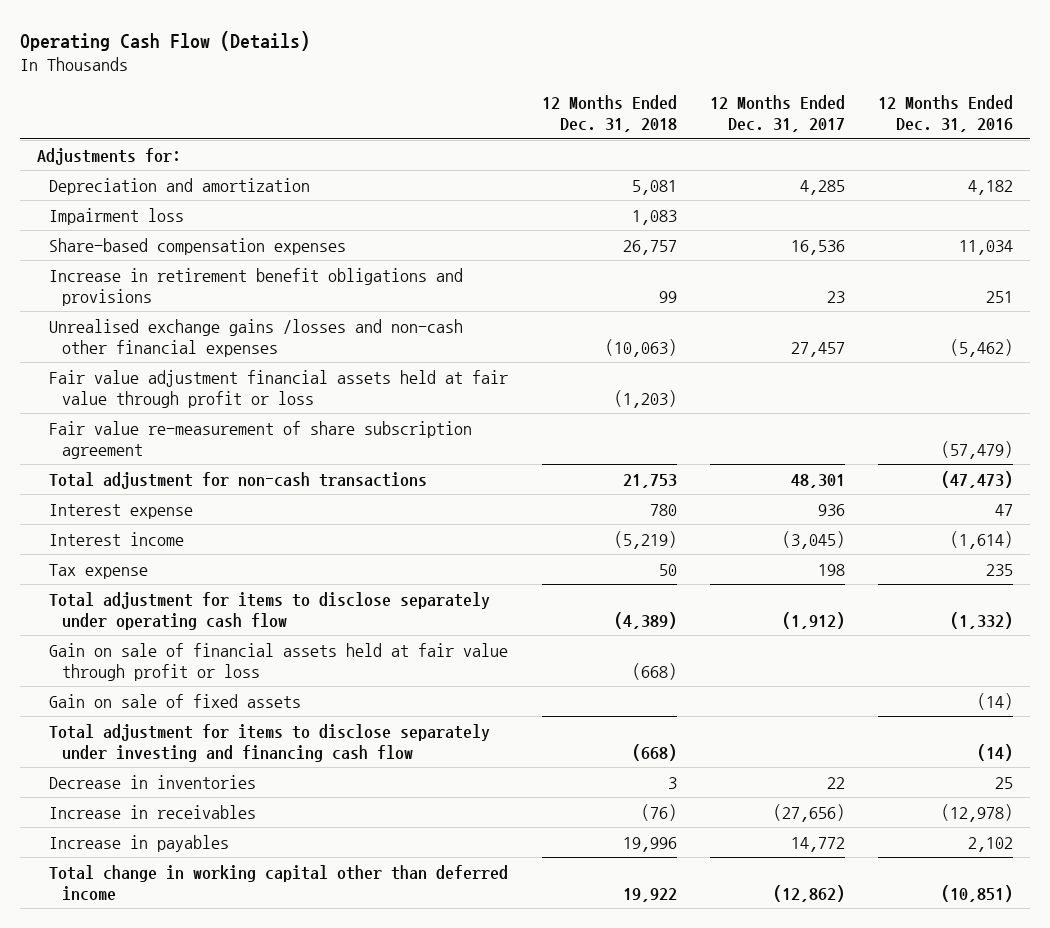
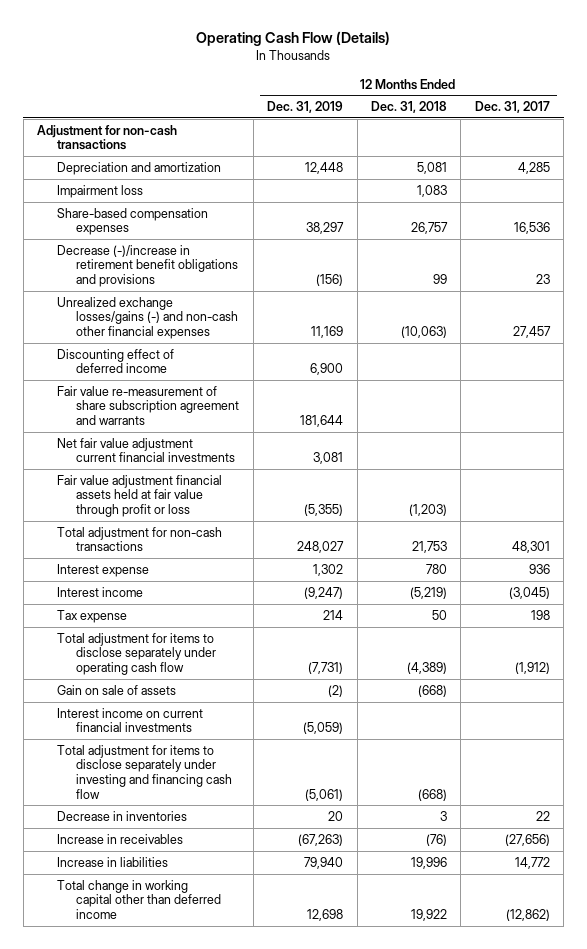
[878,95,1014,133] 12 Months Ended Dec. 31, 2016 -> none
none -> [267,101,344,114] Dec. 31, 2019
[36,147,181,165] Adjustments for: -> [37,124,178,151] Adjustment for non-cash transactions
[49,267,464,306] Increase in retirement benefit obligations and provisions -> [56,244,239,287] Decrease (-)/increase in retirement benefit obligations and provisions
[49,318,464,357] Unrealised exchange gains /losses and non-cash other financial expenses -> [56,296,239,339] Unrealized exchange losses/gains (-) and non-cash other financial expenses
none -> [56,348,174,374] Discounting effect of deferred income
none -> [56,385,240,425] Fair value re-measurement of share subscription agreement and warrants
none -> [56,437,236,463] Net fair value adjustment current financial investments
[49,420,473,459] Fair value re-measurement of share subscription agreement -> none
[49,693,302,708] Gain on sale of fixed assets -> none
[49,642,509,681] Gain on sale of financial assets held at fair value through profit or loss -> [56,684,176,695] Gain on sale of assets
none -> [56,707,203,733] Interest income on current financial investments
[49,834,230,852] Increase in payables -> [56,856,168,867] Increase in liabilities

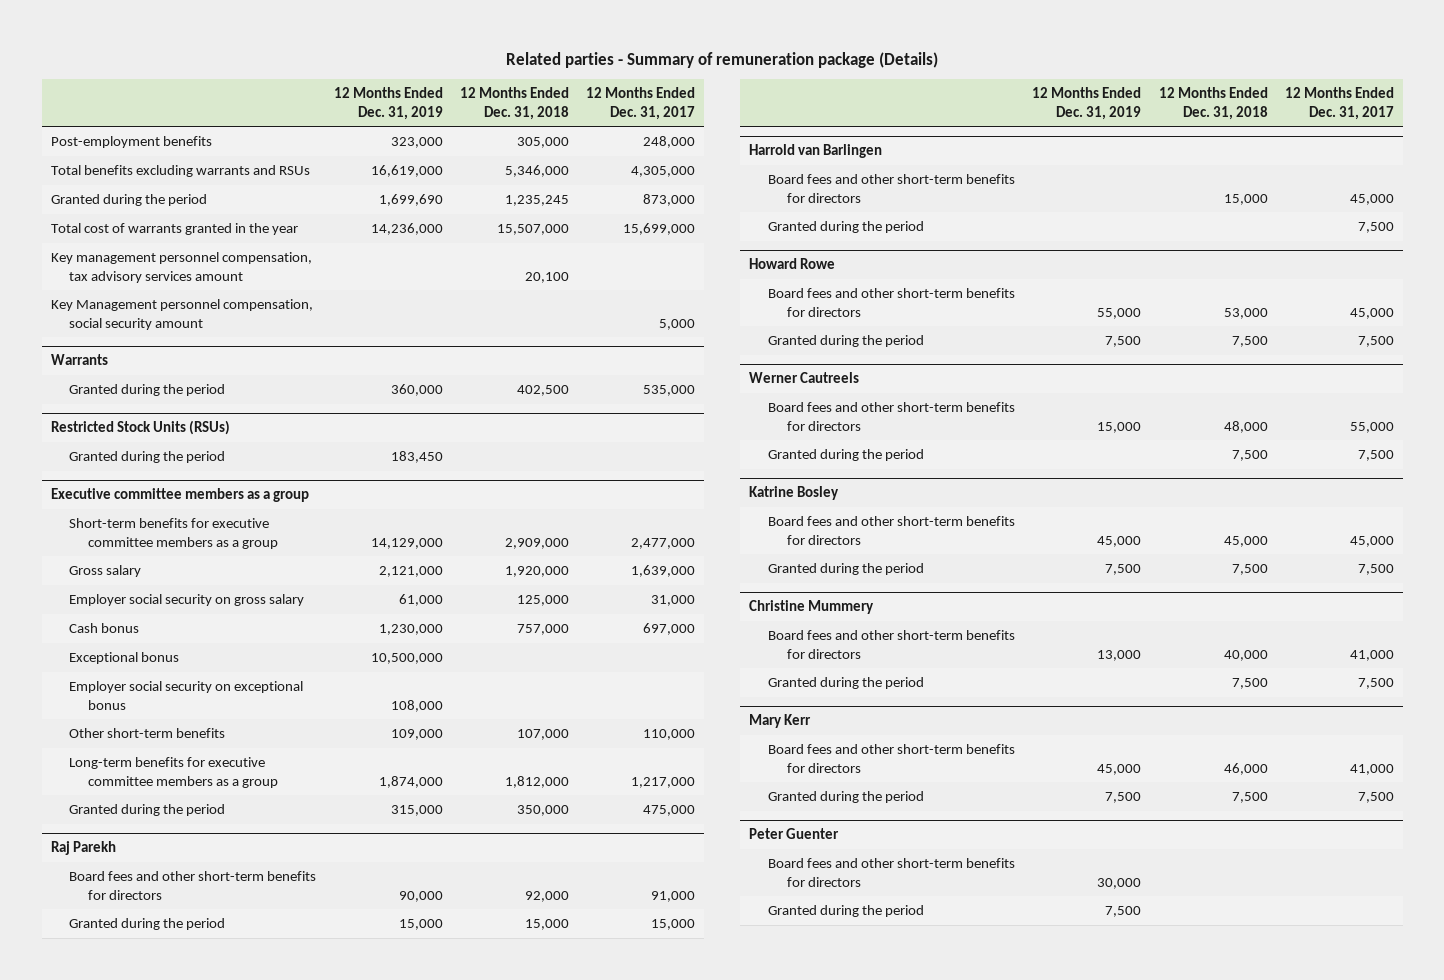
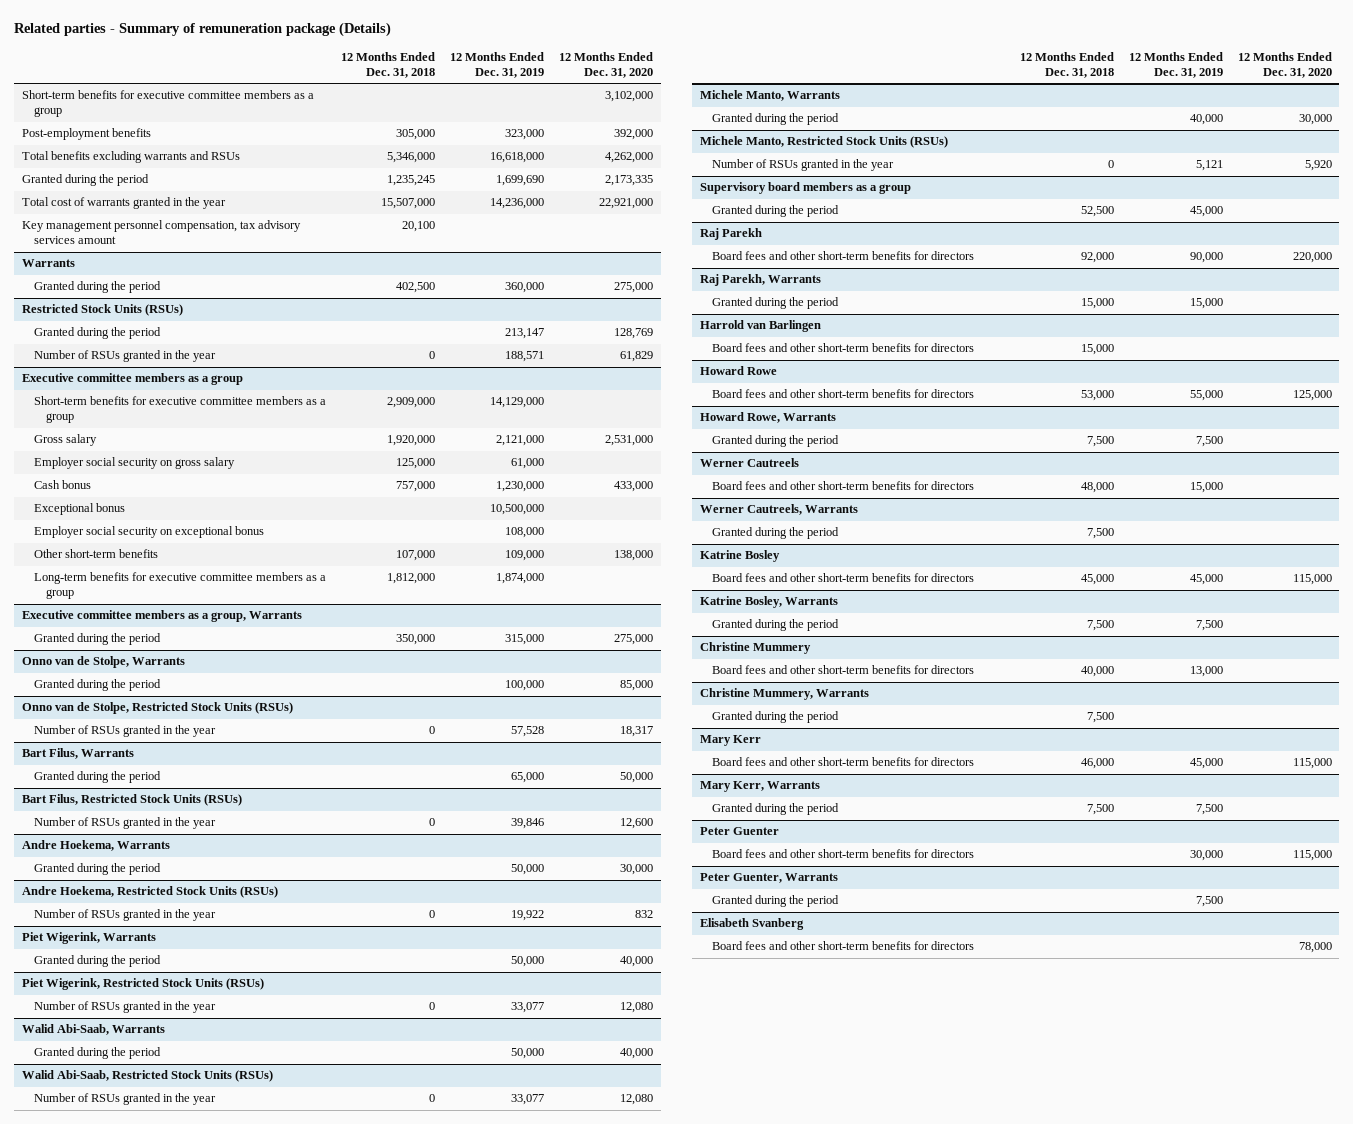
[586,87,696,120] 12 Months Ended Dec. 31, 2017 -> none
none -> [559,52,654,79] 12 Months Ended Dec. 31, 2020
none -> [21,90,314,118] Short-term benefits for executive committee members as a group
[370,165,443,178] 16,619,000 -> [490,152,545,164] 16,618,000
[50,299,313,330] Key Management personnel compensation, social security amount -> none
[390,451,443,464] 183,450 -> [505,328,545,340] 213,147
none -> [33,350,216,363] Number of RSUs granted in the year
none -> [21,610,302,623] Executive committee members as a group, Warrants
none -> [21,656,185,669] Onno van de Stolpe, Warrants
none -> [33,679,161,692] Granted during the period
none -> [21,702,293,715] Onno van de Stolpe, Restricted Stock Units (RSUs)
none -> [33,725,216,738] Number of RSUs granted in the year
none -> [21,748,134,760] Bart Filus, Warrants
none -> [33,771,161,784] Granted during the period
none -> [21,794,242,807] Bart Filus, Restricted Stock Units (RSUs)
none -> [33,817,216,830] Number of RSUs granted in the year
none -> [21,840,170,852] Andre Hoekema, Warrants
none -> [33,863,161,876] Granted during the period
none -> [21,886,278,899] Andre Hoekema, Restricted Stock Units (RSUs)
none -> [33,909,216,922] Number of RSUs granted in the year
none -> [21,932,156,945] Piet Wigerink, Warrants
none -> [33,955,161,968] Granted during the period
none -> [21,978,264,991] Piet Wigerink, Restricted Stock Units (RSUs)
none -> [33,1001,216,1014] Number of RSUs granted in the year
none -> [21,1024,165,1036] Walid Abi-Saab, Warrants
none -> [33,1047,161,1060] Granted during the period
none -> [21,1070,273,1083] Walid Abi-Saab, Restricted Stock Units (RSUs)
none -> [33,1093,216,1106] Number of RSUs granted in the year
none -> [699,90,840,102] Michele Manto, Warrants
none -> [712,113,840,126] Granted during the period
none -> [699,136,948,149] Michele Manto, Restricted Stock Units (RSUs)
none -> [712,159,895,172] Number of RSUs granted in the year
none -> [699,182,911,195] Supervisory board members as a group
none -> [712,205,840,218] Granted during the period
none -> [699,274,821,287] Raj Parekh, Warrants
[768,221,925,234] Granted during the period -> none
none -> [699,412,836,424] Howard Rowe, Warrants
none -> [699,504,858,516] Werner Cautreels, Warrants
none -> [699,596,838,609] Katrine Bosley, Warrants
none -> [699,688,869,701] Christine Mummery, Warrants
none -> [699,781,820,793] Mary Kerr, Warrants
none -> [699,873,838,884] Peter Guenter, Warrants
none -> [699,918,804,931] Elisabeth Svanberg
none -> [712,941,975,951] Board fees and other short-term benefits for directors

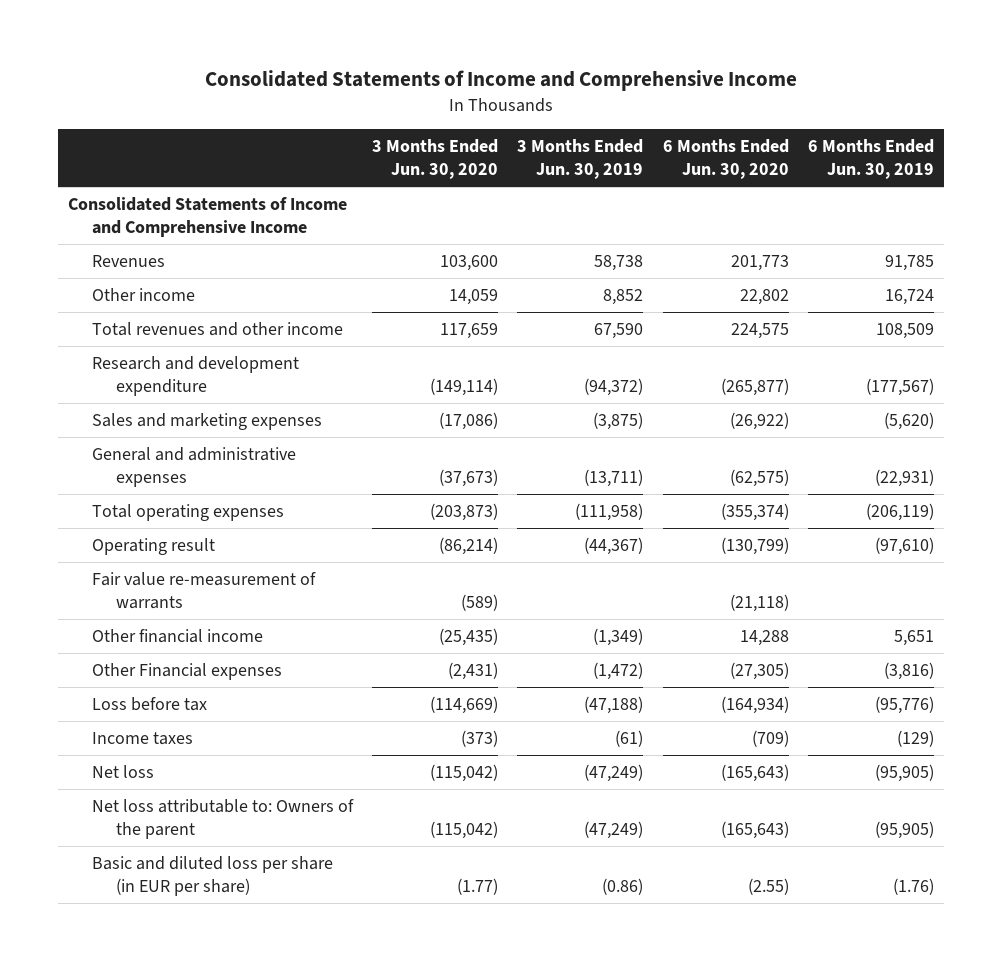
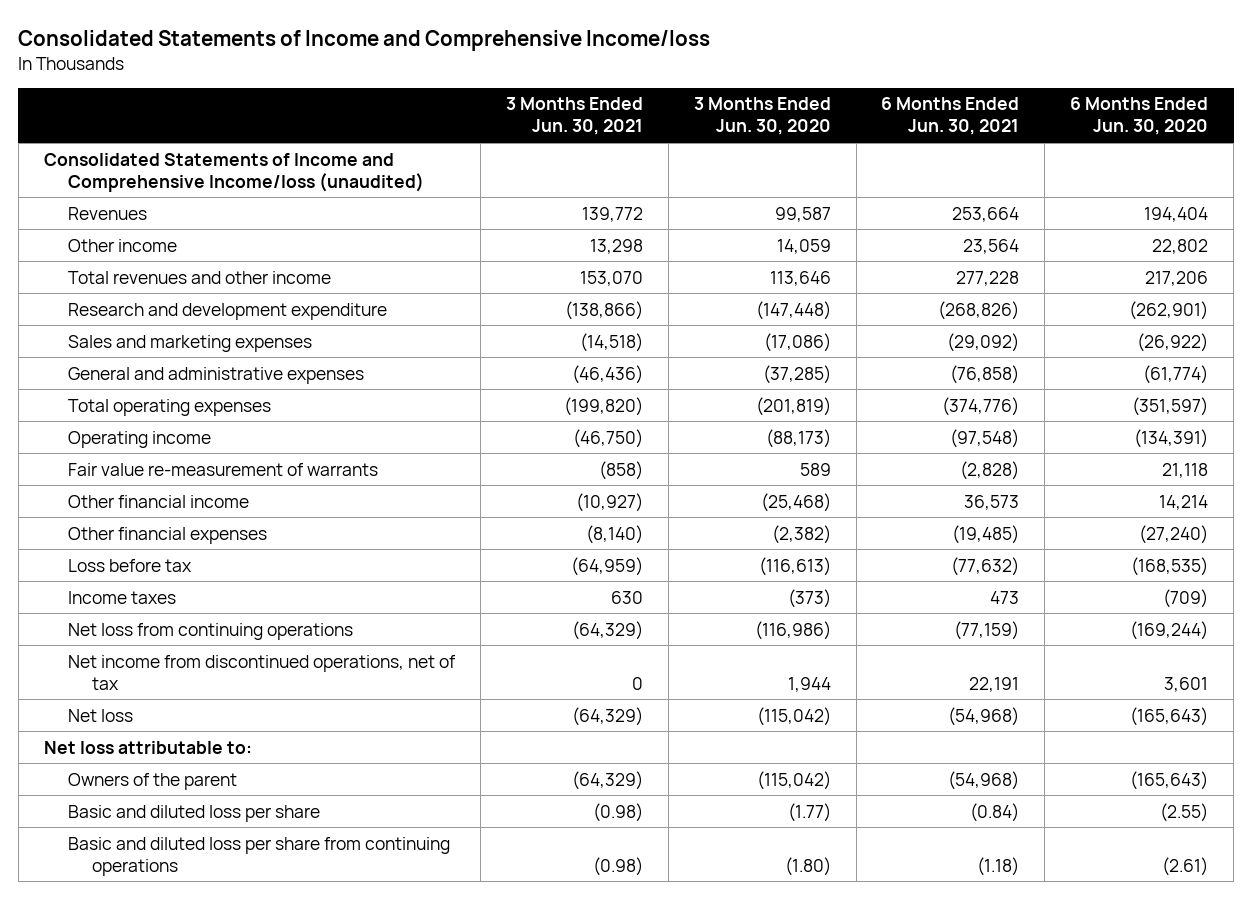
[204,70,797,92] Consolidated Statements of Income and Comprehensive Income -> [18,29,711,51] Consolidated Statements of Income and Comprehensive Income/loss
[517,138,644,180] 3 Months Ended Jun. 30, 2019 -> none
[807,138,934,180] 6 Months Ended Jun. 30, 2019 -> none
none -> [505,97,643,136] 3 Months Ended Jun. 30, 2021
none -> [881,97,1020,136] 6 Months Ended Jun. 30, 2021
[67,196,347,238] Consolidated Statements of Income and Comprehensive Income -> [43,152,424,192] Consolidated Statements of Income and Comprehensive Income/loss (unaudited)
[440,254,499,271] 103,600 -> [774,206,831,222] 99,587
[730,254,789,271] 201,773 -> [1144,206,1209,222] 194,404
[440,322,499,339] 117,659 -> [769,270,831,286] 113,646
[730,322,789,339] 224,575 -> [1145,270,1209,286] 217,206
[430,378,499,397] (149,114) -> [755,300,831,320] (147,448)
[720,378,789,397] (265,877) -> [1129,300,1209,320] (262,901)
[439,469,499,488] (37,673) -> [762,364,831,384] (37,285)
[729,469,789,488] (62,575) -> [1143,364,1209,384] (61,774)
[430,502,499,521] (203,873) -> [755,396,831,416] (201,819)
[720,502,789,521] (355,374) -> [1132,396,1209,416] (351,597)
[91,537,215,555] Operating result -> [67,430,211,448] Operating income
[439,536,499,555] (86,214) -> [765,428,831,448] (88,173)
[720,536,789,555] (130,799) -> [1134,428,1209,448] (134,391)
[461,594,499,612] (589) -> [799,462,831,476] 589
[729,594,789,613] (21,118) -> [1162,462,1209,478] 21,118
[439,627,499,646] (25,435) -> [760,492,831,512] (25,468)
[739,629,789,646] 14,288 -> [1159,494,1209,510] 14,214
[91,662,282,680] Other Financial expenses -> [67,526,267,544] Other financial expenses
[448,661,499,680] (2,431) -> [771,524,831,544] (2,382)
[729,661,789,680] (27,305) -> [1139,524,1209,544] (27,240)
[430,695,499,714] (114,669) -> [758,556,831,576] (116,613)
[720,695,789,714] (164,934) -> [1131,556,1209,576] (168,535)
none -> [67,622,353,640] Net loss from continuing operations
none -> [67,654,456,690] Net income from discontinued operations, net of tax
none -> [43,740,252,754] Net loss attributable to:
[91,798,354,840] Net loss attributable to: Owners of the parent -> [67,772,237,790] Owners of the parent
[91,855,333,897] Basic and diluted loss per share (in EUR per share) -> [67,804,320,822] Basic and diluted loss per share
none -> [67,836,450,876] Basic and diluted loss per share from continuing operations

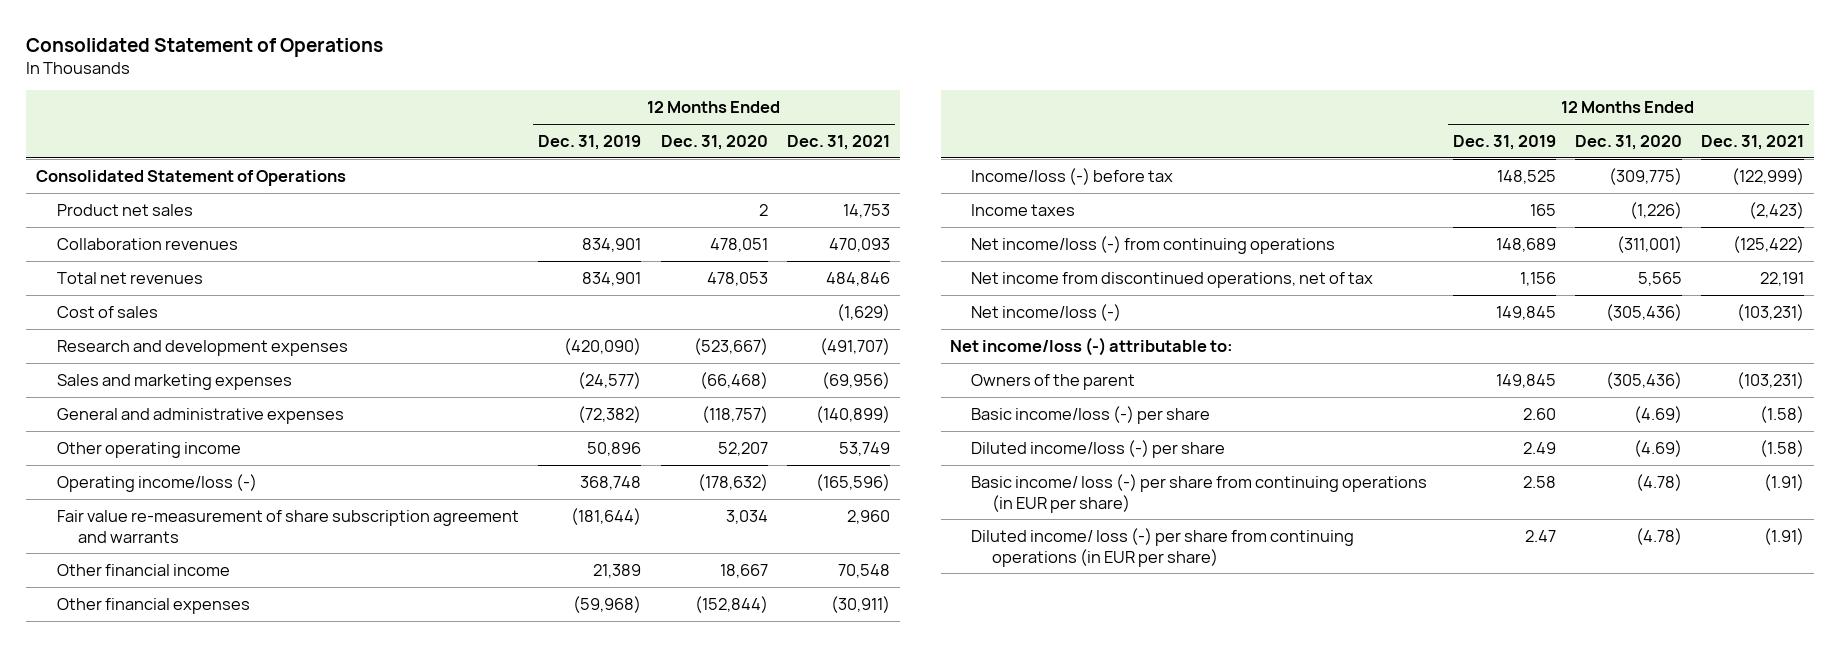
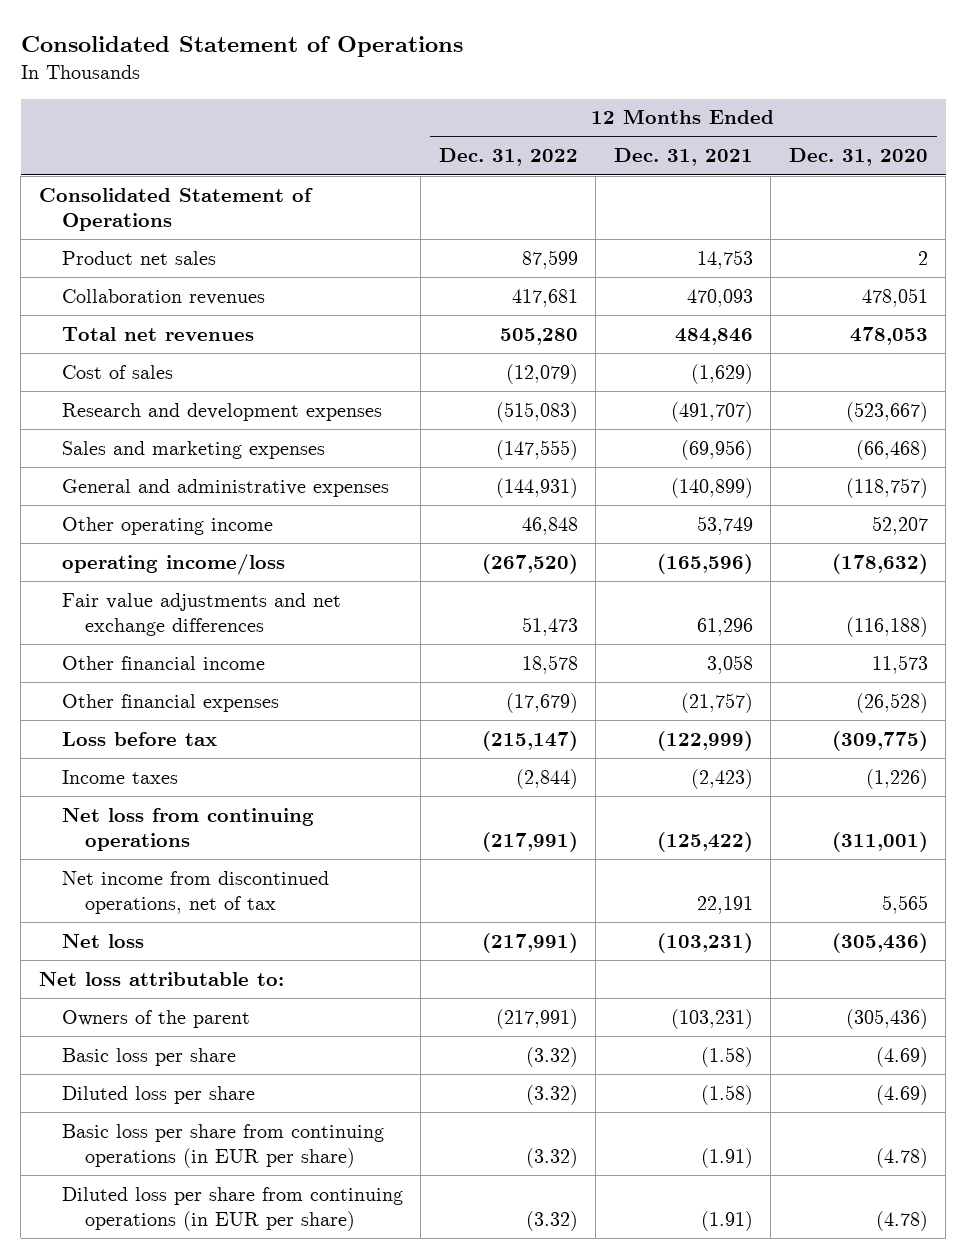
[538,134,642,150] Dec. 31, 2019 -> none
none -> [438,148,578,167] Dec. 31, 2022
[56,509,519,543] Fair value re-measurement of share subscription agreement and warrants -> none
[56,473,257,492] Operating income/loss (-) -> [61,553,285,575] operating income/loss
none -> [61,592,341,637] Fair value adjustments and net exchange differences
[719,563,768,578] 18,667 -> [871,654,928,674] 11,573
[837,563,890,578] 70,548 -> [706,654,753,674] 3,058
[694,595,768,613] (152,844) -> [855,692,928,713] (26,528)
[830,595,890,613] (30,911) -> [680,692,753,713] (21,757)
[971,167,1174,185] Income/loss (-) before tax -> [61,731,217,746] Loss before tax
[971,235,1336,254] Net income/loss (-) from continuing operations -> [61,807,314,852] Net loss from continuing operations
[971,303,1122,321] Net income/loss (-) -> [61,933,144,948] Net loss
[950,336,1234,356] Net income/loss (-) attributable to: -> [38,971,284,986] Net loss attributable to:
[971,405,1211,424] Basic income/loss (-) per share -> [61,1047,236,1066] Basic loss per share
[971,439,1226,458] Diluted income/loss (-) per share -> [61,1085,255,1104] Diluted loss per share
[971,473,1428,513] Basic income/ loss (-) per share from continuing operations (in EUR per share) -> [61,1123,384,1169] Basic loss per share from continuing operations (in EUR per share)
[971,527,1355,567] Diluted income/ loss (-) per share from continuing operations (in EUR per share) -> [61,1186,403,1232] Diluted loss per share from continuing operations (in EUR per share)

